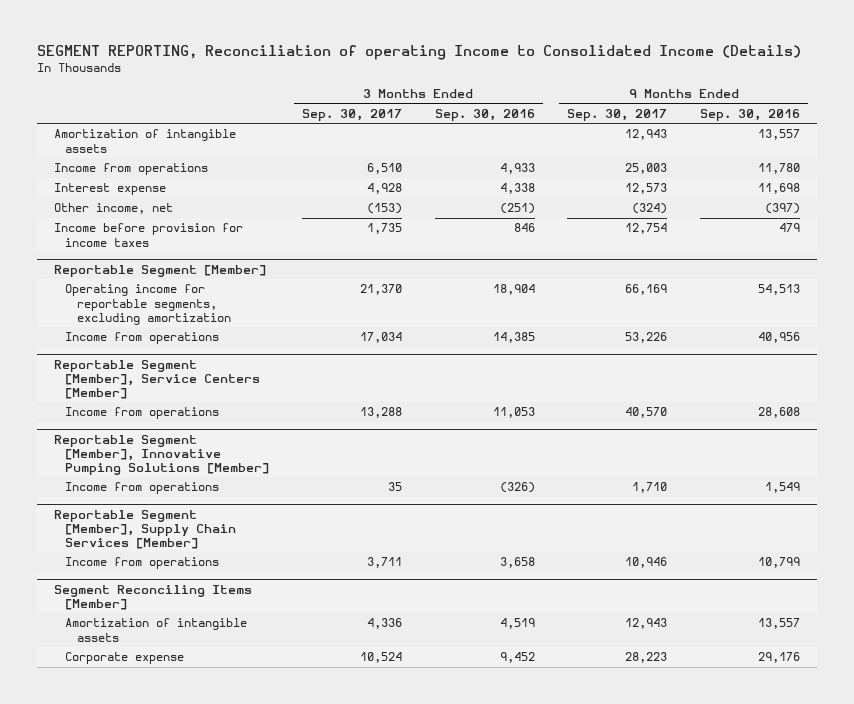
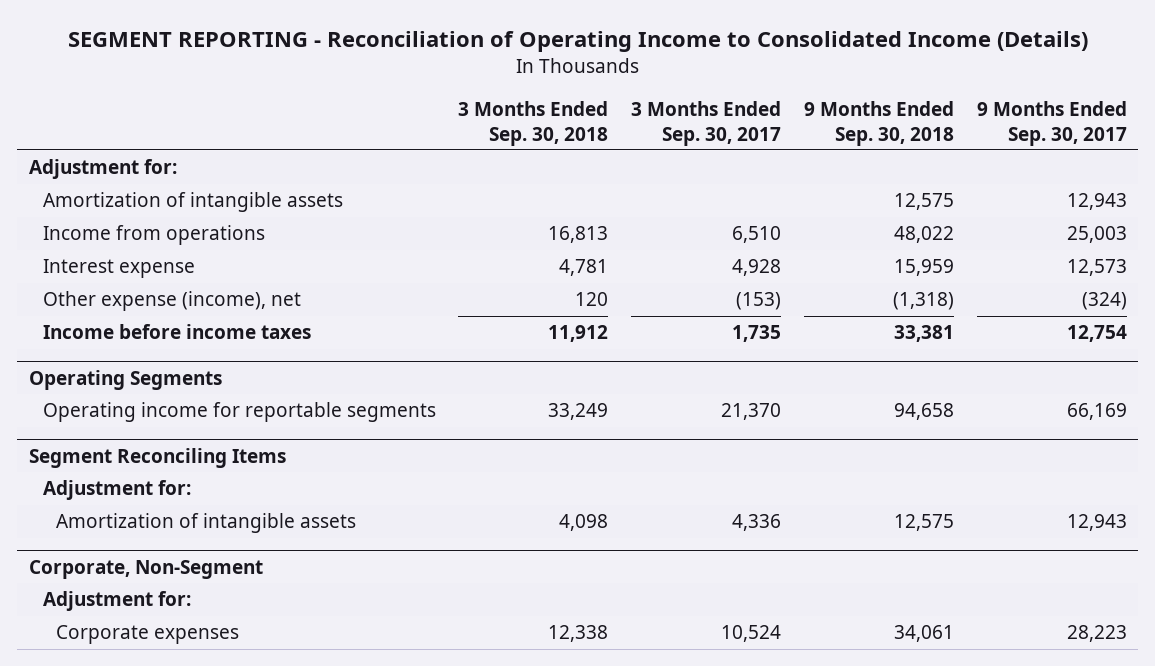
[37,44,802,60] SEGMENT REPORTING, Reconciliation of operating Income to Consolidated Income (Details) -> [67,31,1088,53] SEGMENT REPORTING - Reconciliation of Operating Income to Consolidated Income (Details)
[434,108,535,121] Sep. 30, 2016 -> none
[700,108,801,121] Sep. 30, 2016 -> none
none -> [458,100,609,146] 3 Months Ended Sep. 30, 2018
none -> [803,100,954,146] 9 Months Ended Sep. 30, 2018
none -> [28,159,177,180] Adjustment for:
[53,264,266,277] Reportable Segment [Member] -> none
[65,332,220,345] Income from operations -> none
[53,359,261,399] Reportable Segment [Member], Service Centers [Member] -> none
[65,407,220,420] Income from operations -> none
[53,434,270,475] Reportable Segment [Member], Innovative Pumping Solutions [Member] -> none
[65,482,220,495] Income from operations -> none
[53,509,237,549] Reportable Segment [Member], Supply Chain Services [Member] -> none
[65,557,220,570] Income from operations -> none
[53,203,173,215] Other income, net -> [42,291,301,312] Other expense (income), net
[53,223,243,247] Income before provision for income taxes -> [42,324,311,340] Income before income taxes
none -> [28,369,222,390] Operating Segments
[65,284,231,325] Operating income for reportable segments, excluding amortization -> [42,402,436,423] Operating income for reportable segments
[53,584,252,610] Segment Reconciling Items [Member] -> [28,447,286,468] Segment Reconciling Items
none -> [42,480,191,501] Adjustment for:
none -> [28,559,263,579] Corporate, Non-Segment
none -> [42,591,191,612] Adjustment for:
[65,652,185,665] Corporate expense -> [56,625,240,645] Corporate expenses

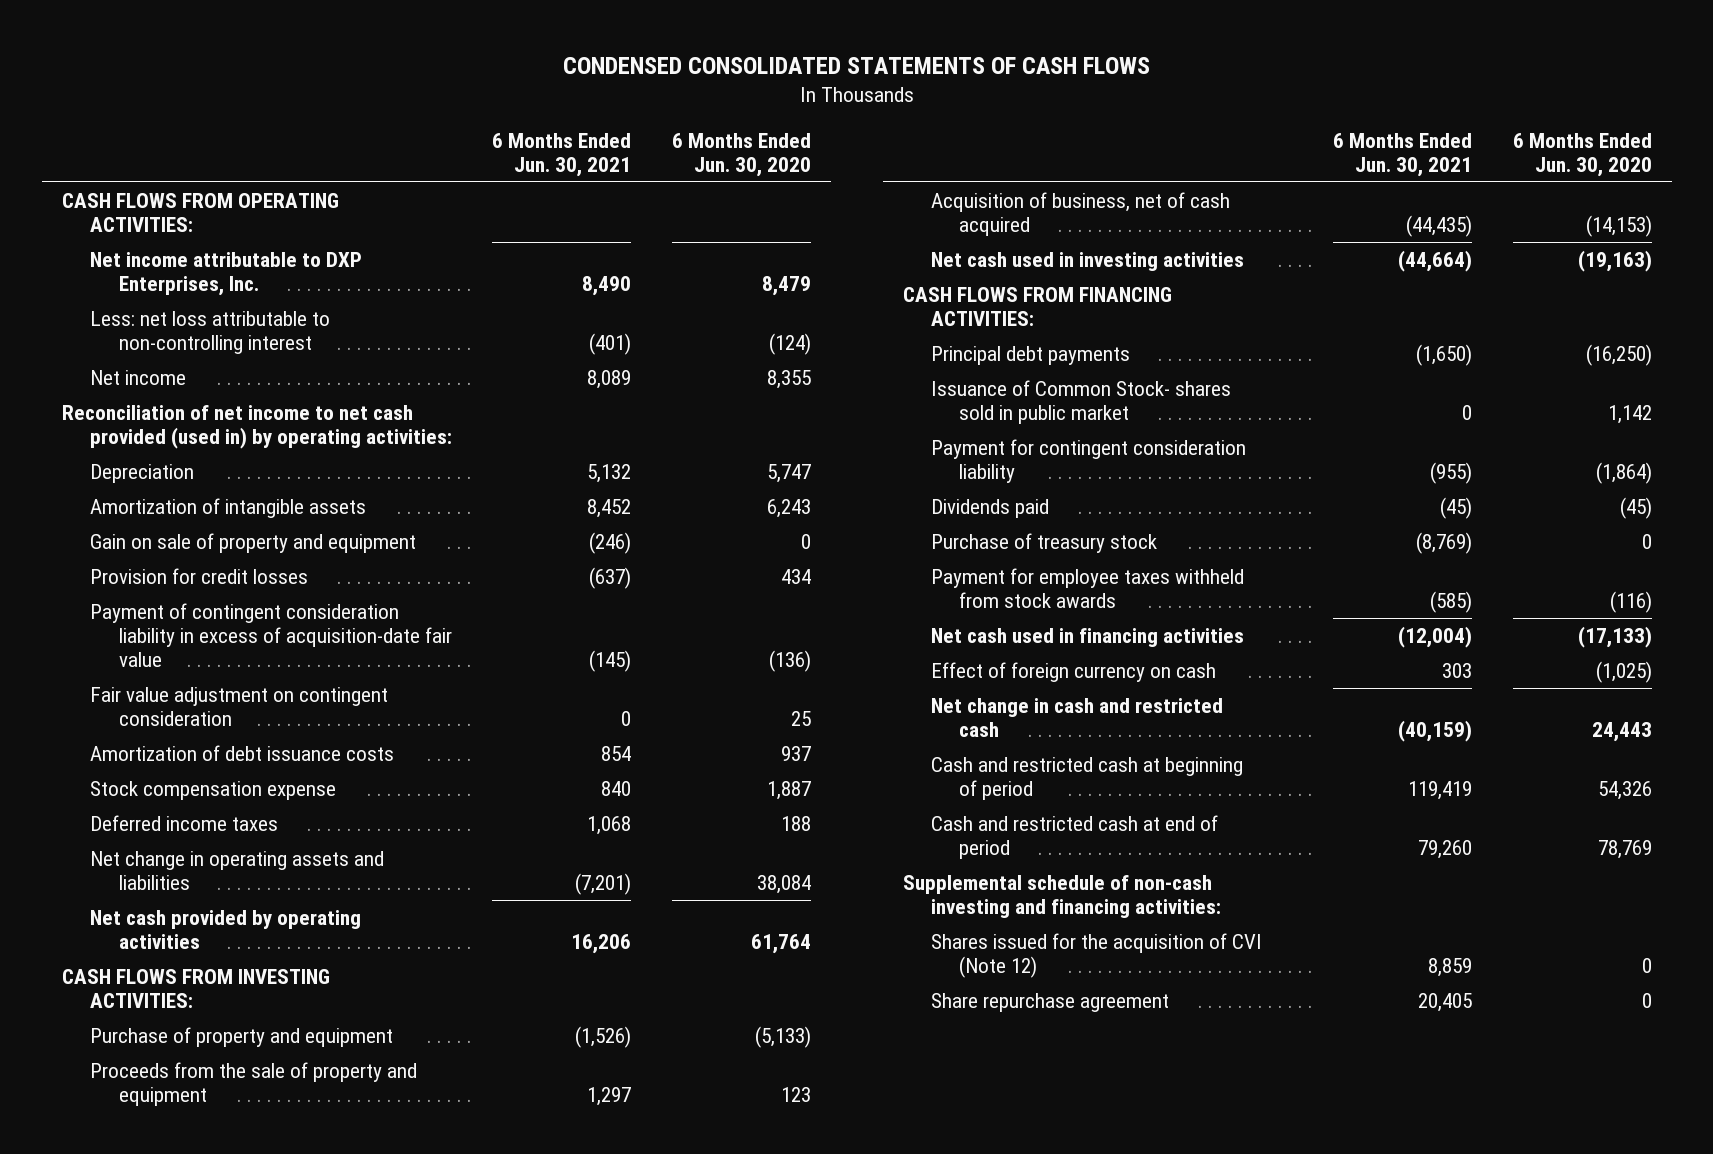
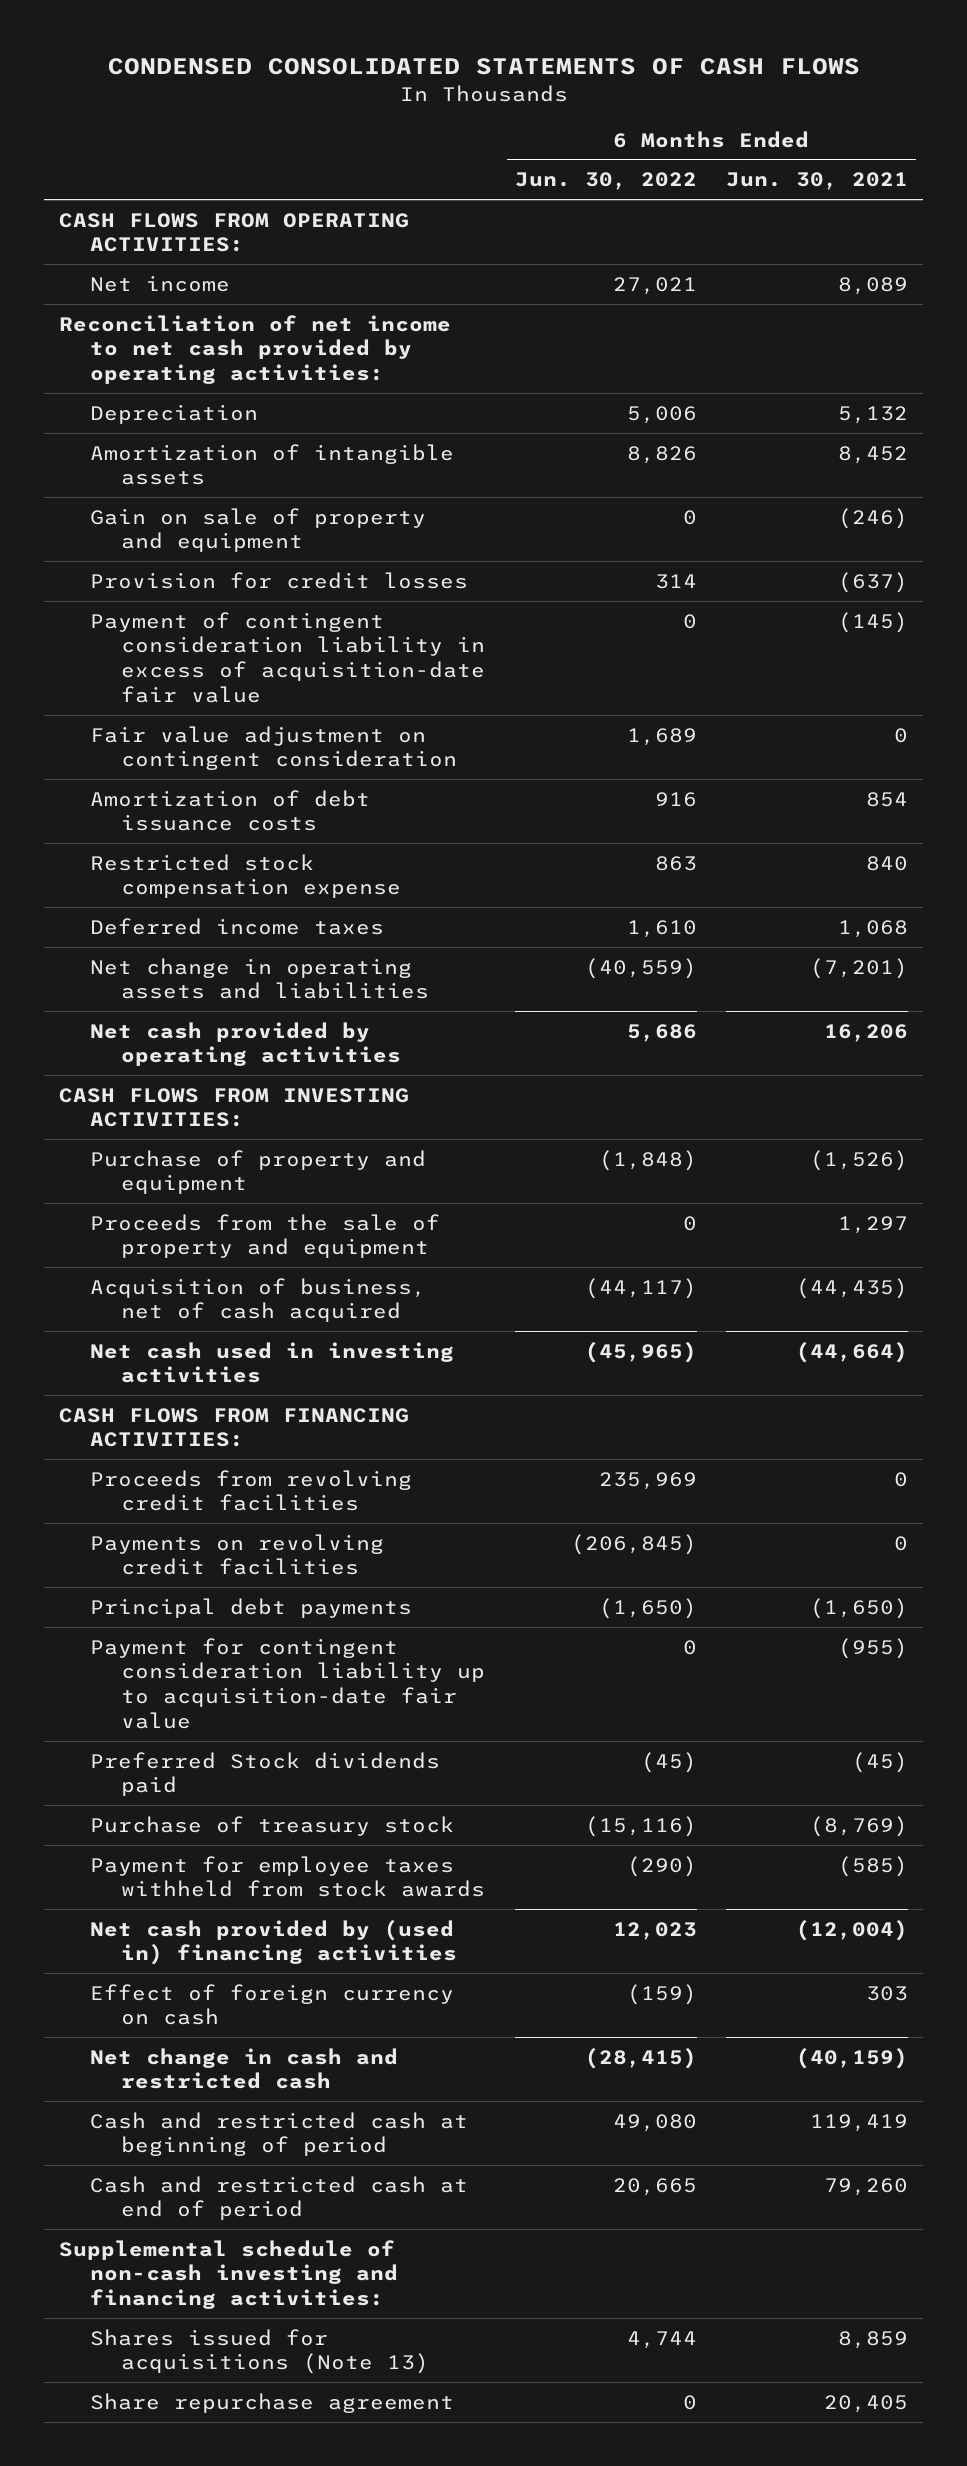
[671,132,811,177] 6 Months Ended Jun. 30, 2020 -> none
none -> [514,172,697,191] Jun. 30, 2022
[90,251,363,297] Net income attributable to DXP Enterprises, Inc. -> none
[90,310,331,355] Less: net loss attributable to non-controlling interest -> none
[61,404,453,450] Reconciliation of net income to net cash provided (used in) by operating activities: -> [58,314,451,385] Reconciliation of net income to net cash provided by operating activities:
[90,780,337,800] Stock compensation expense -> [89,853,401,899] Restricted stock compensation expense
none -> [89,1469,412,1512] Proceeds from revolving credit facilities
none -> [89,1533,384,1576] Payments on revolving credit facilities
[931,379,1232,425] Issuance of Common Stock- shares sold in public market -> none
[931,438,1247,484] Payment for contingent consideration liability -> [89,1637,485,1729] Payment for contingent consideration liability up to acquisition-date fair value
[931,498,1050,518] Dividends paid -> [89,1751,440,1797] Preferred Stock dividends paid
[931,627,1245,647] Net cash used in financing activities -> [89,1919,457,1966] Net cash provided by (used in) financing activities
[931,932,1263,979] Shares issued for the acquisition of CVI (Note 12) -> [89,2328,429,2375] Shares issued for acquisitions (Note 13)

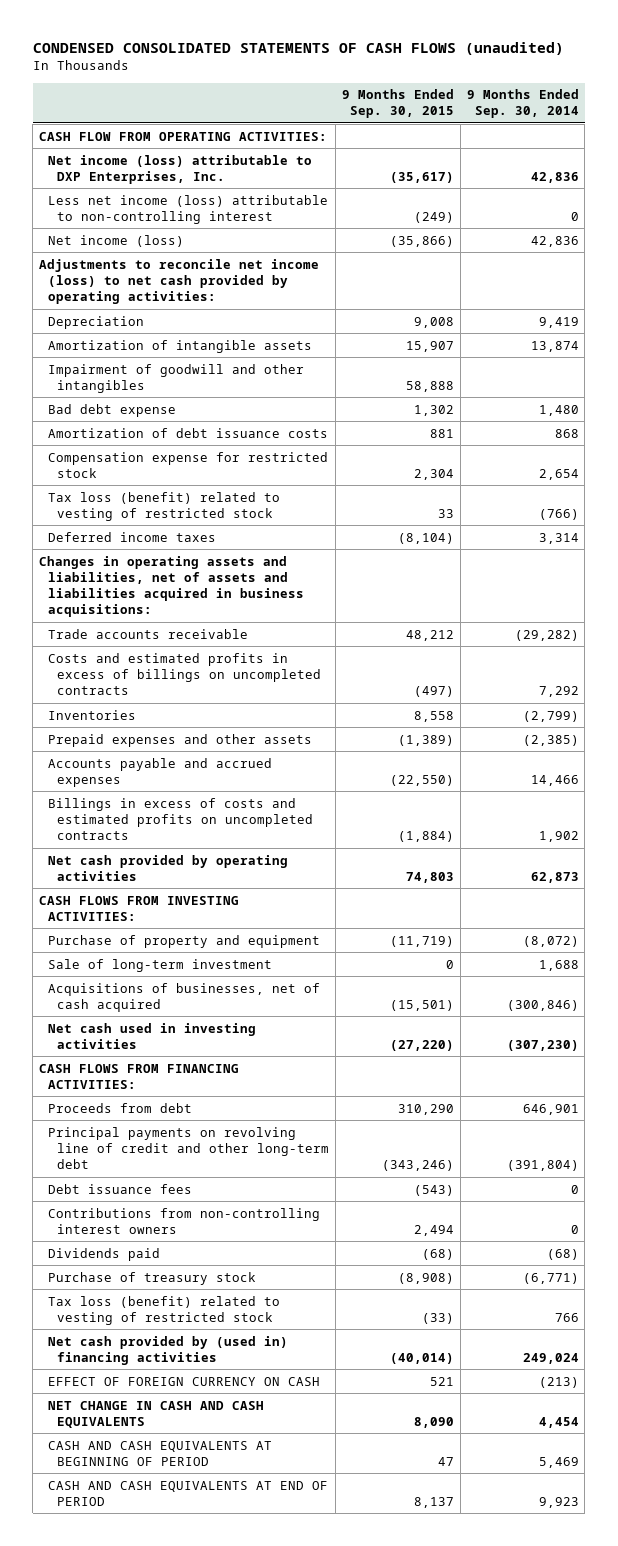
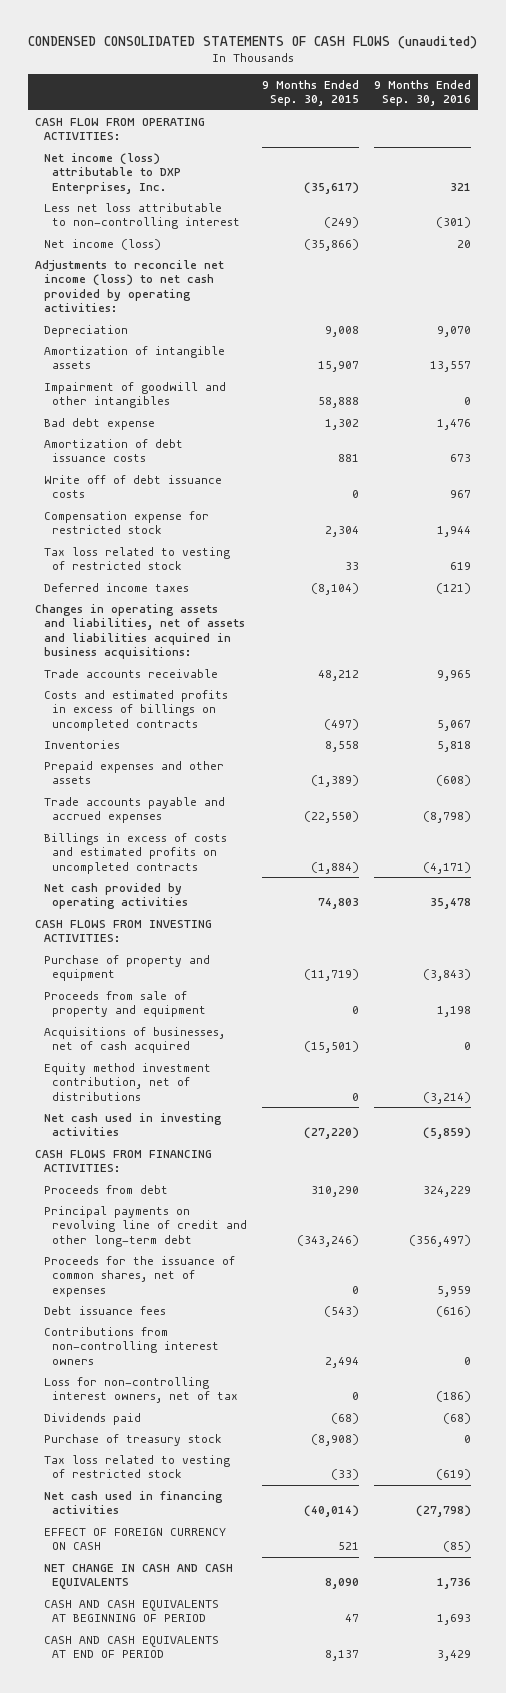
[466,89,579,119] 9 Months Ended Sep. 30, 2014 -> none
none -> [373,79,471,107] 9 Months Ended Sep. 30, 2016
[48,194,329,224] Less net income (loss) attributable to non-controlling interest -> [43,202,241,230] Less net loss attributable to non-controlling interest
none -> [43,474,222,499] Write off of debt issuance costs
[48,491,281,521] Tax loss (benefit) related to vesting of restricted stock -> [43,546,230,571] Tax loss related to vesting of restricted stock
[48,757,273,787] Accounts payable and accrued expenses -> [43,796,225,824] Trade accounts payable and accrued expenses
[48,958,273,972] Sale of long-term investment -> none
none -> [43,990,207,1018] Proceeds from sale of property and equipment
none -> [43,1062,211,1101] Equity method investment contribution, net of distributions
none -> [43,1255,235,1297] Proceeds for the issuance of common shares, net of expenses
none -> [43,1376,239,1404] Loss for non-controlling interest owners, net of tax
[48,1295,281,1325] Tax loss (benefit) related to vesting of restricted stock -> [43,1454,230,1479] Tax loss related to vesting of restricted stock
[48,1335,289,1365] Net cash provided by (used in) financing activities -> [43,1490,223,1515] Net cash used in financing activities

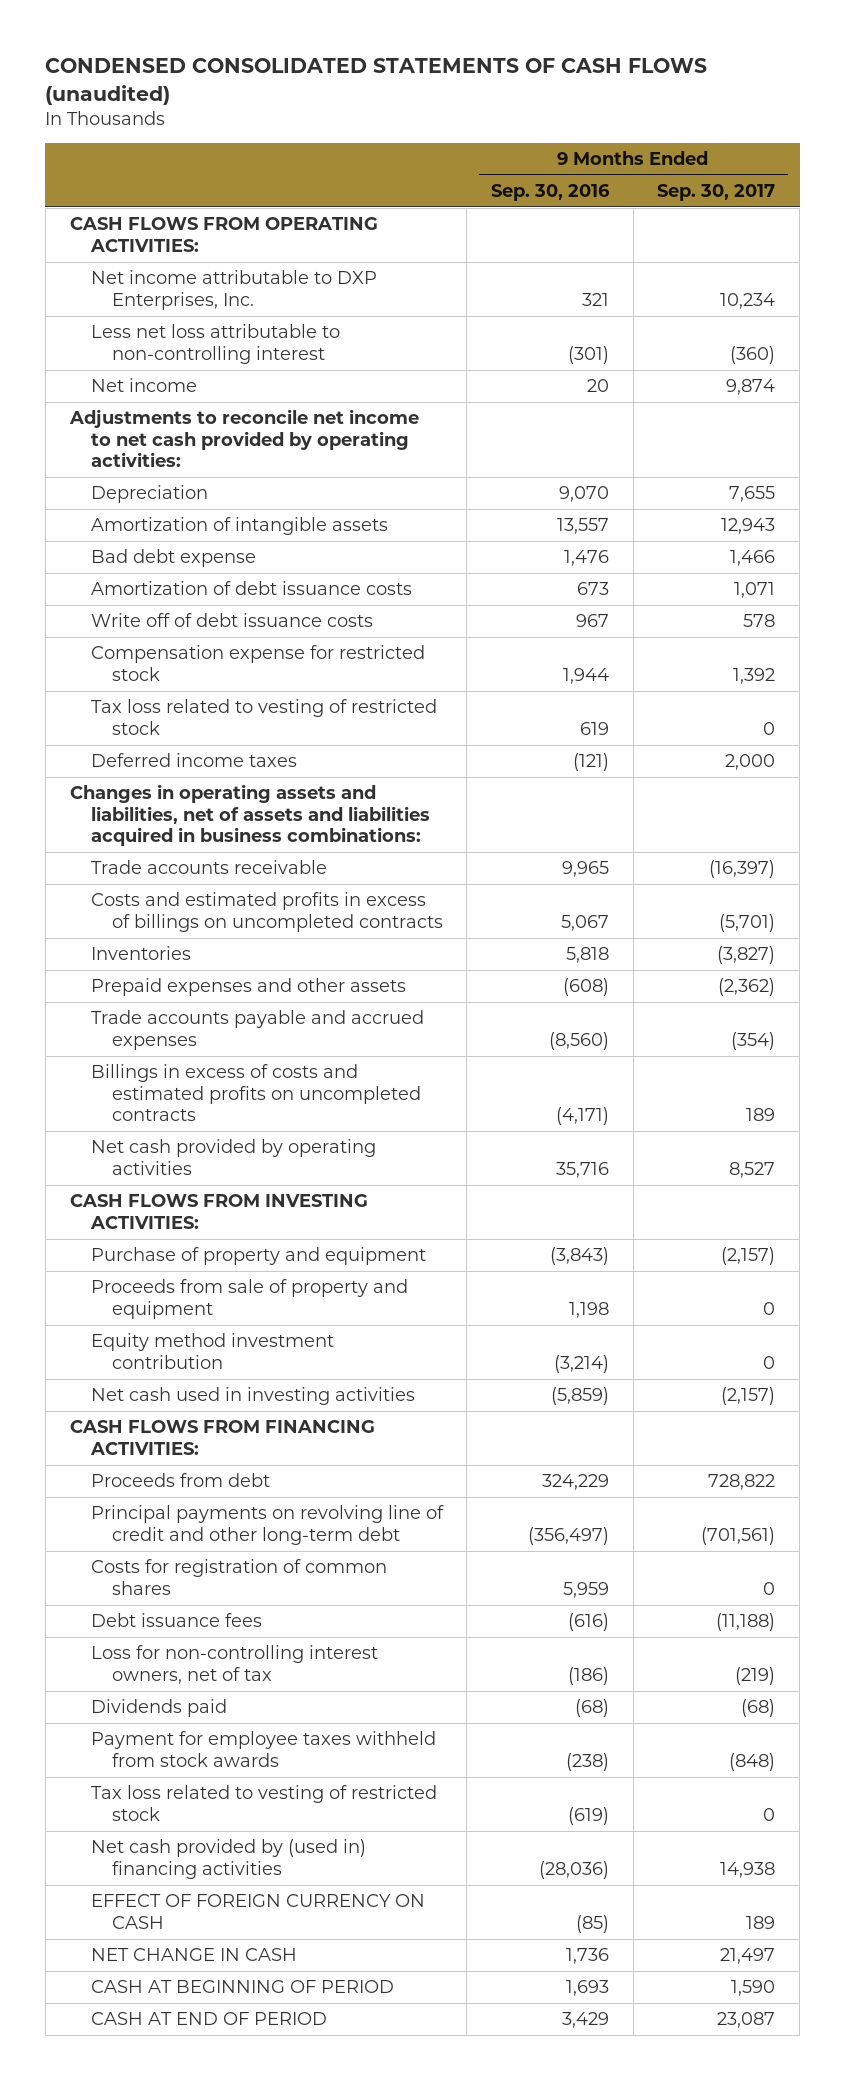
[262,79,360,107] 9 Months Ended Sep. 30, 2015 -> none
none -> [657,183,776,201] Sep. 30, 2017
[35,117,206,141] CASH FLOW FROM OPERATING ACTIVITIES: -> [69,217,378,252] CASH FLOWS FROM OPERATING ACTIVITIES:
[43,152,182,194] Net income (loss) attributable to DXP Enterprises, Inc. -> [90,270,377,310] Net income attributable to DXP Enterprises, Inc.
[43,238,161,250] Net income (loss) -> [90,378,197,393] Net income
[35,259,225,312] Adjustments to reconcile net income (loss) to net cash provided by operating activities: -> [68,409,419,468] Adjustments to reconcile net income to net cash provided by operating activities:
[43,381,226,409] Impairment of goodwill and other intangibles -> none
[35,603,245,659] Changes in operating assets and liabilities, net of assets and liabilities acquired in business acquisitions: -> [69,784,430,847] Changes in operating assets and liabilities, net of assets and liabilities acquired in business combinations:
[422,811,471,824] (8,798) -> [549,1031,610,1050] (8,560)
[429,898,471,910] 35,478 -> [556,1161,610,1178] 35,716
[43,1026,225,1054] Acquisitions of businesses, net of cash acquired -> none
[43,1062,211,1101] Equity method investment contribution, net of distributions -> [90,1333,334,1369] Equity method investment contribution
[43,1255,235,1297] Proceeds for the issuance of common shares, net of expenses -> [90,1559,387,1595] Costs for registration of common shares
[43,1326,220,1365] Contributions from non-controlling interest owners -> none
[43,1433,222,1446] Purchase of treasury stock -> none
none -> [90,1731,436,1767] Payment for employee taxes withheld from stock awards
[43,1490,223,1515] Net cash used in financing activities -> [90,1839,366,1879] Net cash provided by (used in) financing activities
[415,1505,471,1518] (27,798) -> [539,1860,610,1879] (28,036)
[43,1563,233,1591] NET CHANGE IN CASH AND CASH EQUIVALENTS -> [90,1948,297,1962] NET CHANGE IN CASH
[43,1599,219,1623] CASH AND CASH EQUIVALENTS AT BEGINNING OF PERIOD -> [90,1980,394,1994] CASH AT BEGINNING OF PERIOD
[43,1635,219,1659] CASH AND CASH EQUIVALENTS AT END OF PERIOD -> [90,2012,327,2026] CASH AT END OF PERIOD

